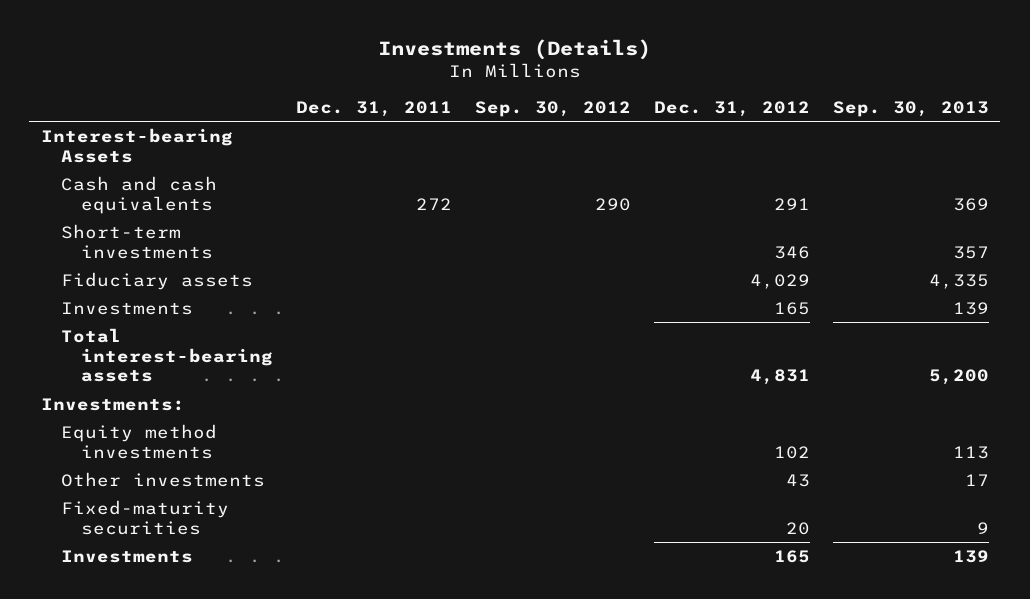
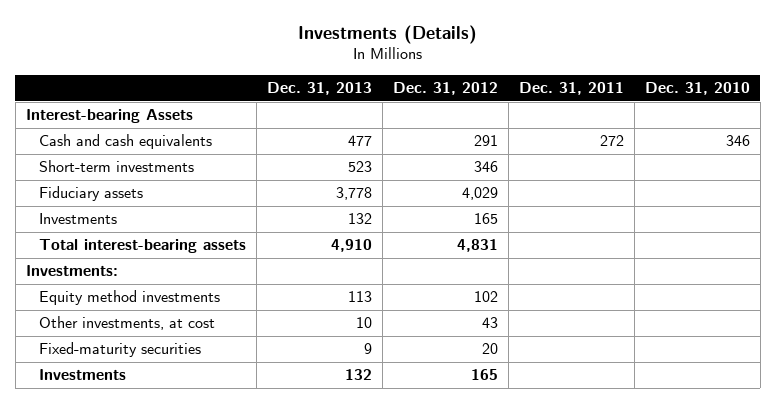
[475,100,632,117] Sep. 30, 2012 -> none
[832,100,989,117] Sep. 30, 2013 -> none
none -> [266,81,372,95] Dec. 31, 2013
none -> [644,81,750,95] Dec. 31, 2010
[61,471,266,487] Other investments -> [38,316,215,331] Other investments, at cost

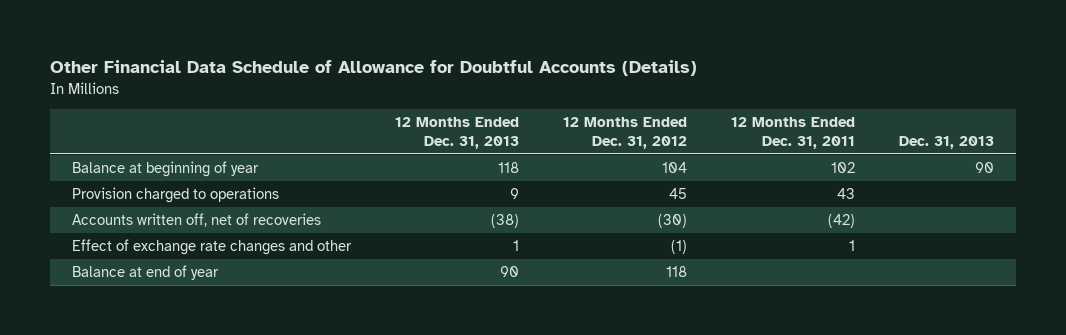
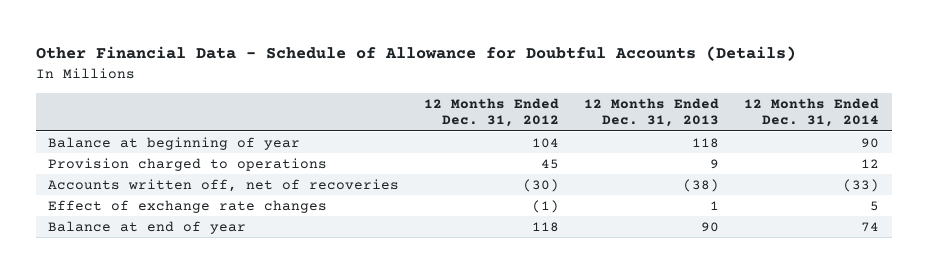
[49,60,697,77] Other Financial Data Schedule of Allowance for Doubtful Accounts (Details) -> [35,46,796,62] Other Financial Data - Schedule of Allowance for Doubtful Accounts (Details)
[730,117,855,149] 12 Months Ended Dec. 31, 2011 -> none
[898,135,994,149] Dec. 31, 2013 -> none
none -> [744,97,880,128] 12 Months Ended Dec. 31, 2014
[71,239,352,256] Effect of exchange rate changes and other -> [48,199,328,213] Effect of exchange rate changes

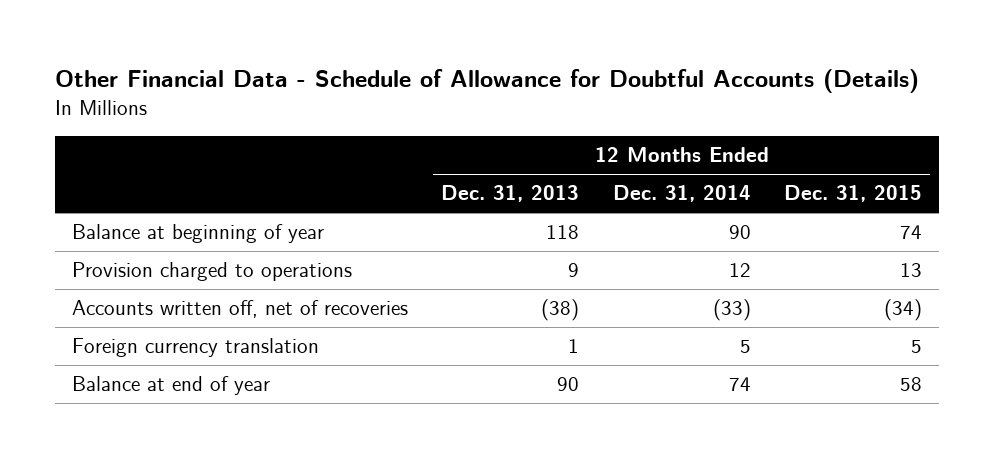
[424,97,560,128] 12 Months Ended Dec. 31, 2012 -> none
none -> [784,185,923,203] Dec. 31, 2015
[48,199,328,213] Effect of exchange rate changes -> [71,338,319,358] Foreign currency translation

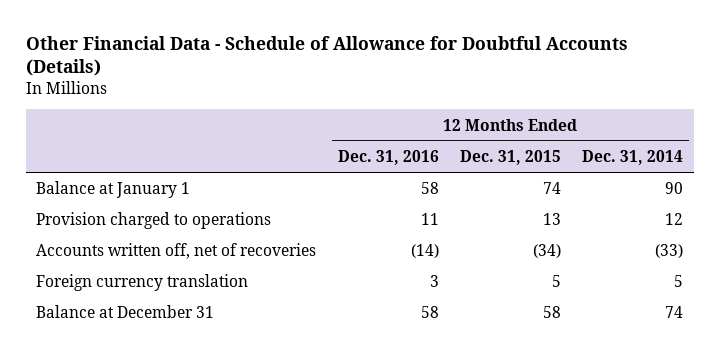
[441,185,580,203] Dec. 31, 2013 -> none
none -> [337,150,439,166] Dec. 31, 2016
[71,224,324,244] Balance at beginning of year -> [36,181,191,199] Balance at January 1
[71,376,270,396] Balance at end of year -> [36,305,215,319] Balance at December 31

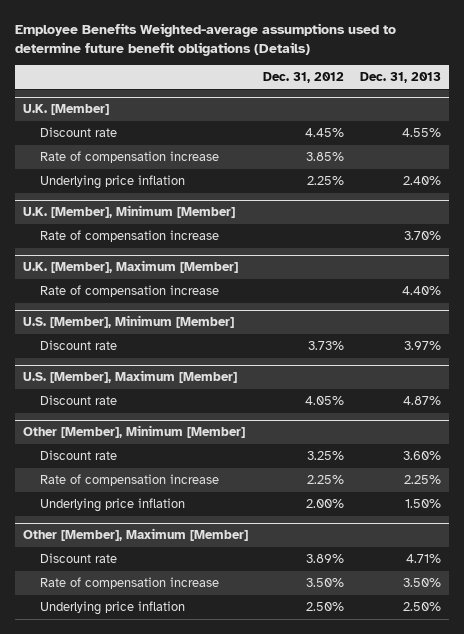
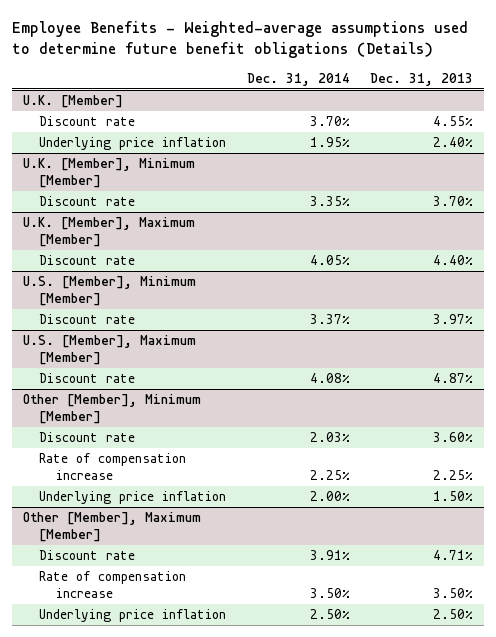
[14,22,396,56] Employee Benefits Weighted-average assumptions used to determine future benefit obligations (Details) -> [12,21,469,59] Employee Benefits - Weighted-average assumptions used to determine future benefit obligations (Details)
[263,72,345,84] Dec. 31, 2012 -> none
none -> [246,72,350,86] Dec. 31, 2014
[39,151,219,164] Rate of compensation increase -> none
[39,230,219,243] Rate of compensation increase -> none
none -> [39,196,136,207] Discount rate
[39,285,219,298] Rate of compensation increase -> none
none -> [39,255,136,266] Discount rate

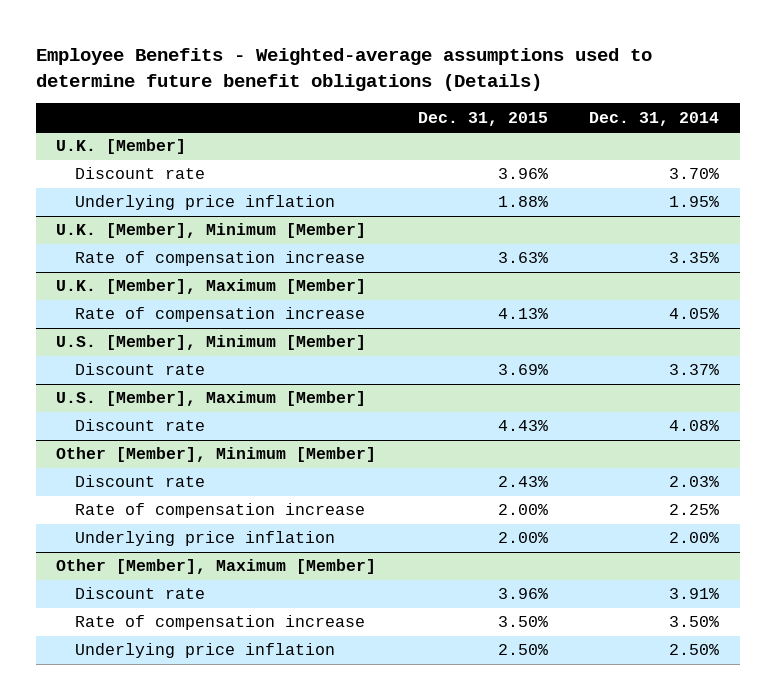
[370,72,474,86] Dec. 31, 2013 -> none
none -> [417,111,548,126] Dec. 31, 2015
[39,196,136,207] Discount rate -> [74,251,365,267] Rate of compensation increase
[39,255,136,266] Discount rate -> none
none -> [74,307,365,323] Rate of compensation increase

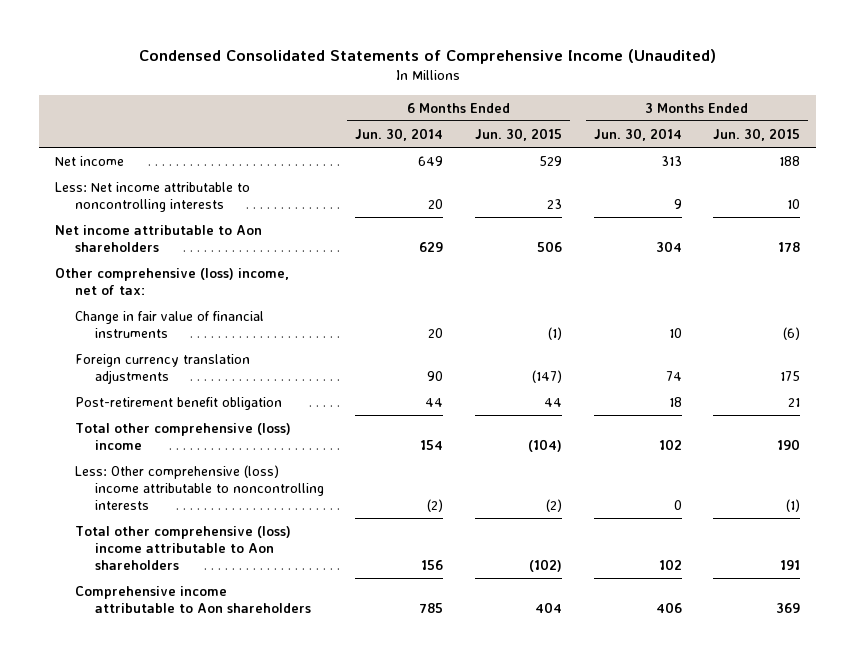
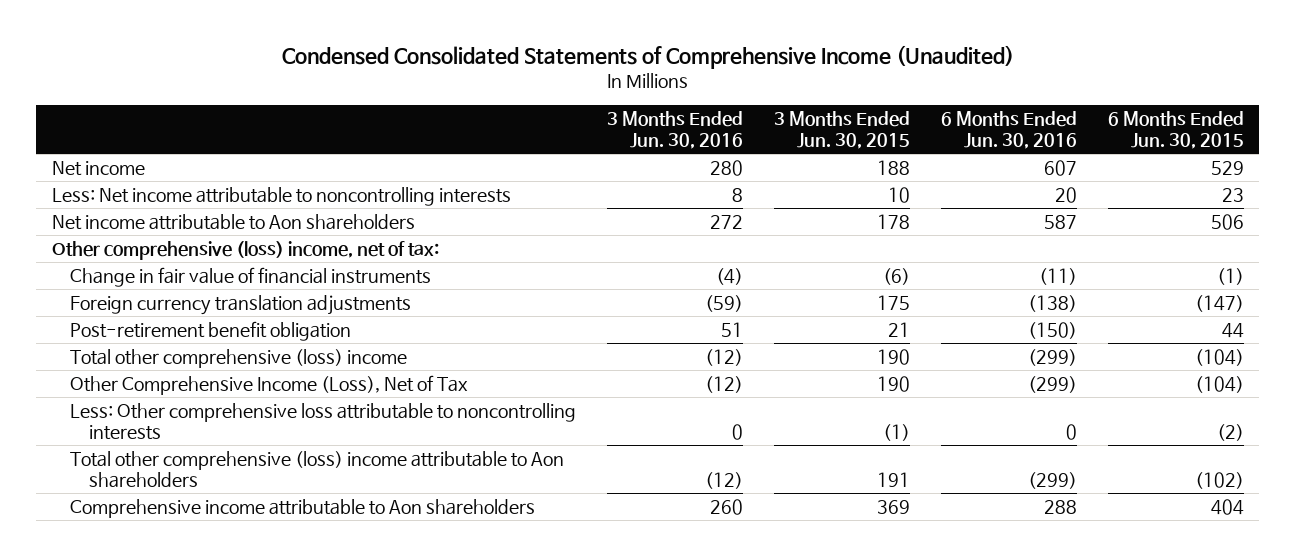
[355,128,444,142] Jun. 30, 2014 -> none
[593,128,682,142] Jun. 30, 2014 -> none
none -> [607,110,744,150] 3 Months Ended Jun. 30, 2016
none -> [940,110,1077,150] 6 Months Ended Jun. 30, 2016
none -> [70,374,469,395] Other Comprehensive Income (Loss), Net of Tax
[74,465,324,510] Less: Other comprehensive (loss) income attributable to noncontrolling interests -> [70,402,577,441] Less: Other comprehensive loss attributable to noncontrolling interests

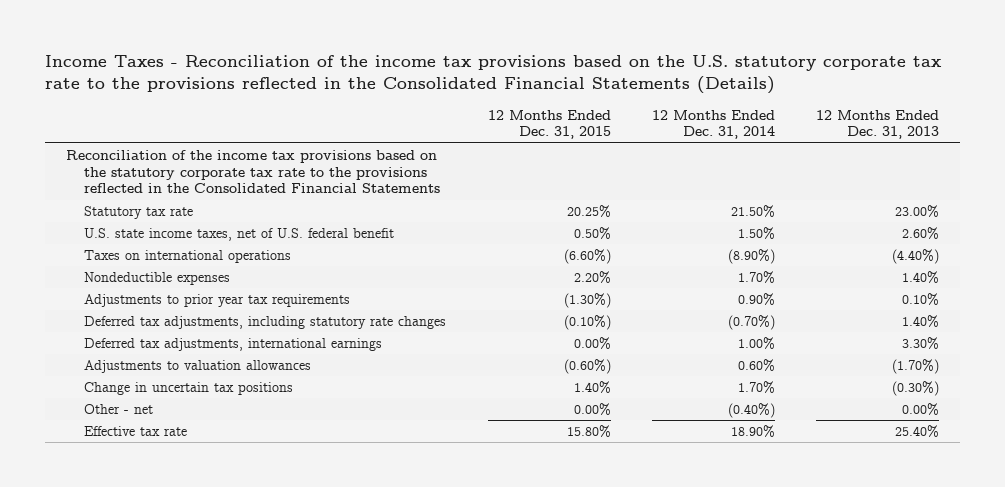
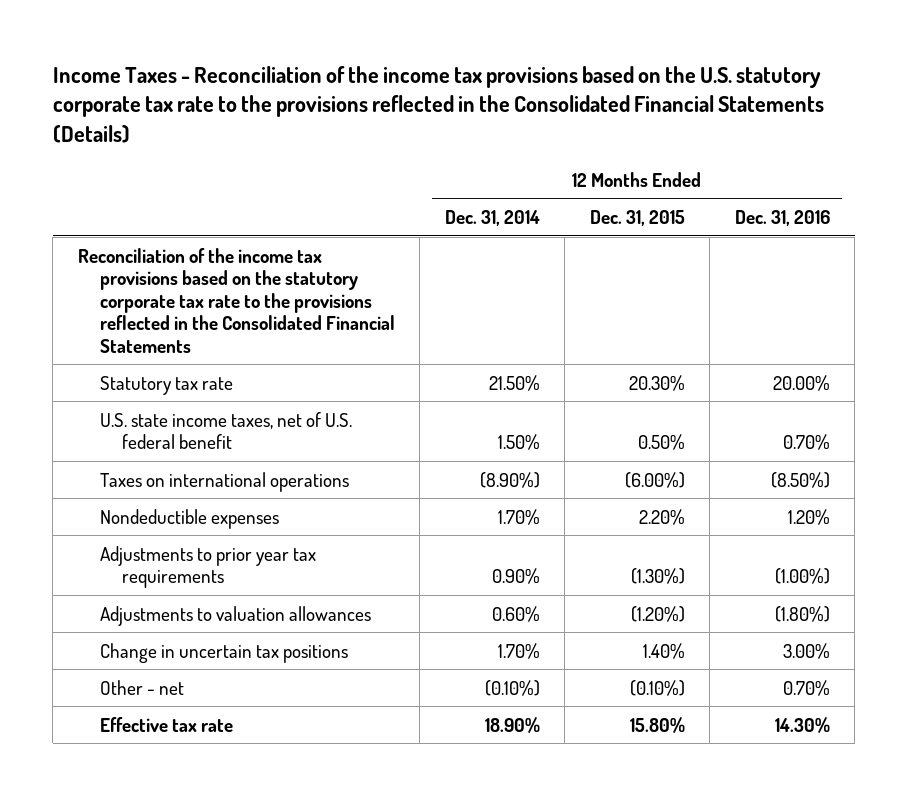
[816,109,940,140] 12 Months Ended Dec. 31, 2013 -> none
none -> [734,209,830,226] Dec. 31, 2016
[566,205,611,219] 20.25% -> [628,374,685,391] 20.30%
[563,249,611,265] (6.60%) -> [624,471,685,488] (6.00%)
[84,316,447,330] Deferred tax adjustments, including statutory rate changes -> none
[84,338,383,352] Deferred tax adjustments, international earnings -> none
[563,359,611,375] (0.60%) -> [630,605,685,622] (1.20%)
[573,403,611,417] 0.00% -> [629,679,685,696] (0.10%)
[728,403,776,419] (0.40%) -> [484,679,540,696] (0.10%)

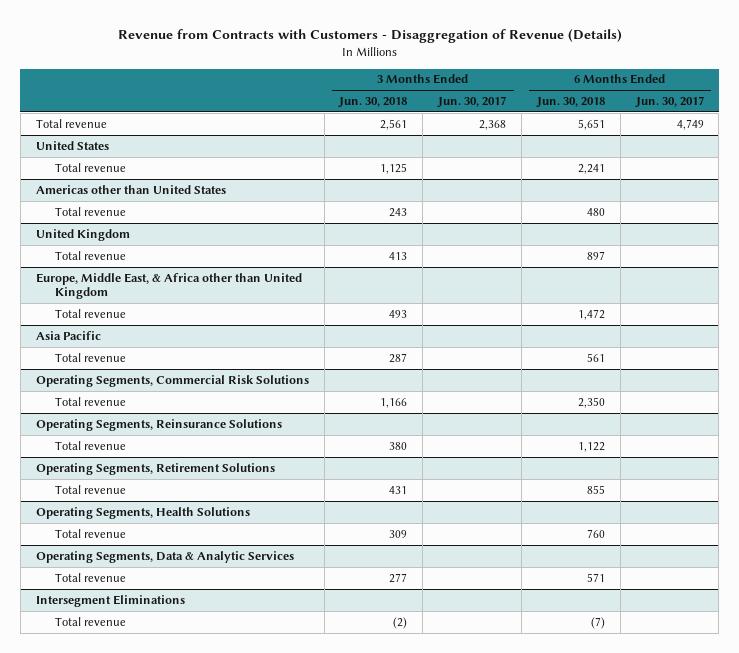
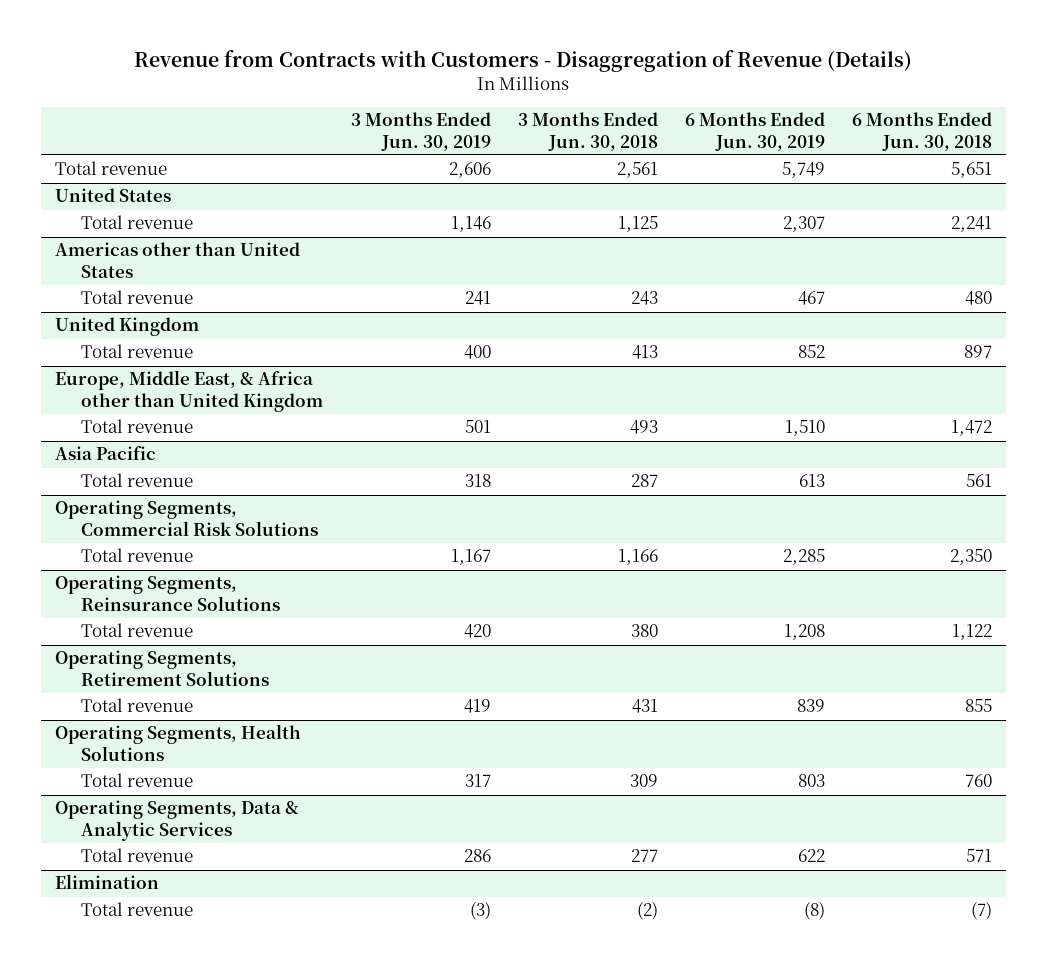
[437,95,507,108] Jun. 30, 2017 -> none
[634,95,704,108] Jun. 30, 2017 -> none
none -> [350,112,491,151] 3 Months Ended Jun. 30, 2019
none -> [684,112,825,151] 6 Months Ended Jun. 30, 2019
[35,594,185,607] Intersegment Eliminations -> [54,874,159,890] Elimination

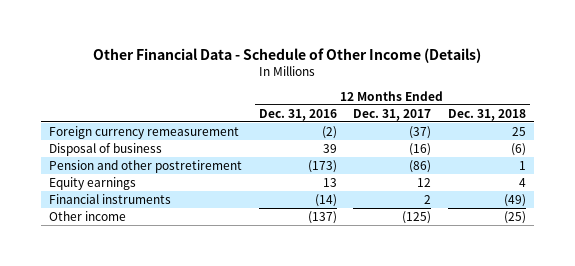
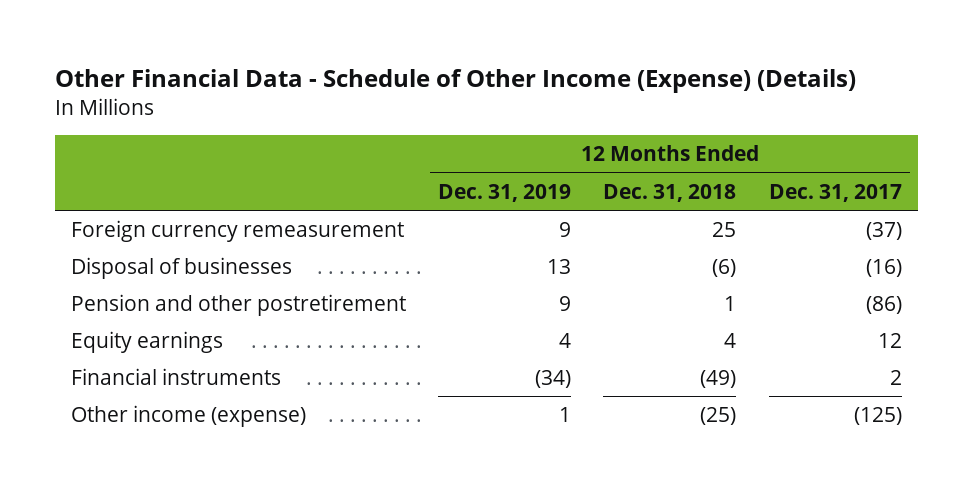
[93,47,482,63] Other Financial Data - Schedule of Other Income (Details) -> [54,68,856,93] Other Financial Data - Schedule of Other Income (Expense) (Details)
[258,108,337,121] Dec. 31, 2016 -> none
none -> [438,183,572,202] Dec. 31, 2019
[49,142,163,156] Disposal of business -> [70,257,292,280] Disposal of businesses
[49,210,127,221] Other income -> [70,405,306,428] Other income (expense)

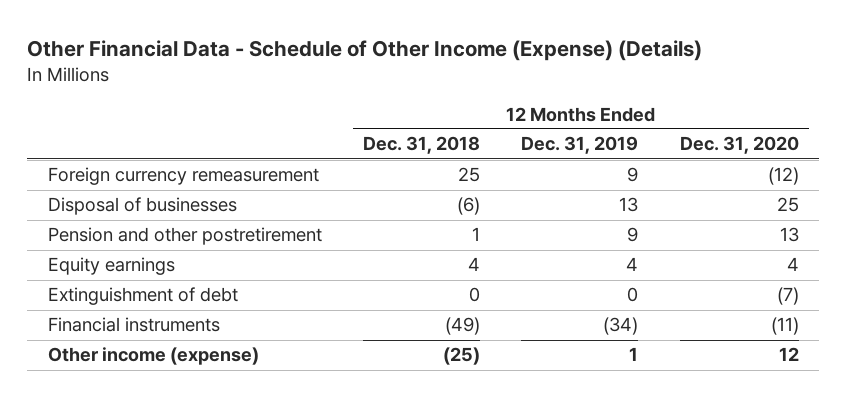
[768,183,902,202] Dec. 31, 2017 -> none
none -> [679,136,799,155] Dec. 31, 2020
none -> [47,287,238,306] Extinguishment of debt

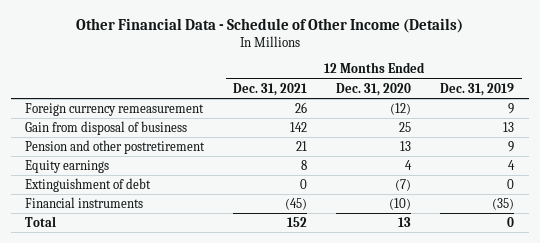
[27,39,703,61] Other Financial Data - Schedule of Other Income (Expense) (Details) -> [75,18,463,34] Other Financial Data - Schedule of Other Income (Details)
[363,136,481,155] Dec. 31, 2018 -> none
none -> [233,82,308,96] Dec. 31, 2021
[47,197,237,216] Disposal of businesses -> [25,120,188,135] Gain from disposal of business
[47,347,259,366] Other income (expense) -> none
[603,317,639,336] (34) -> [492,197,515,210] (35)
[770,317,799,336] (11) -> [389,197,412,210] (10)
none -> [25,215,57,227] Total

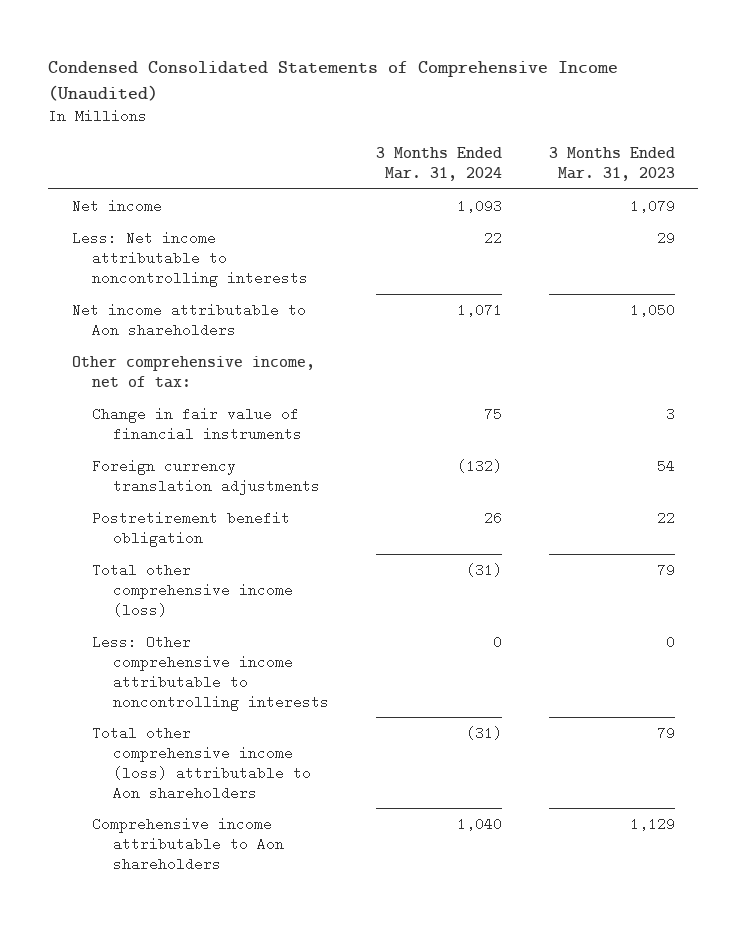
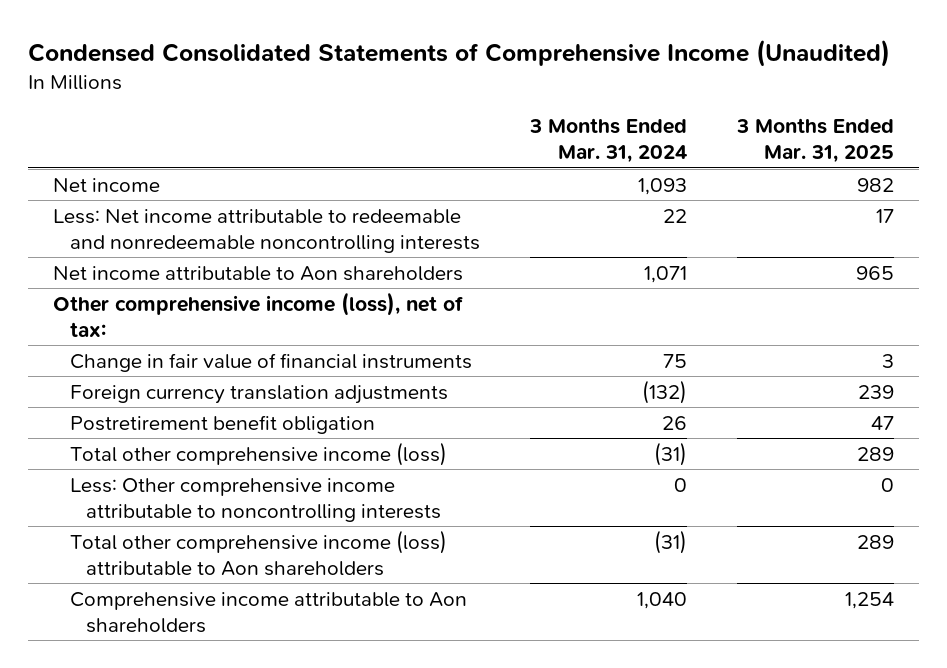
[548,147,675,181] 3 Months Ended Mar. 31, 2023 -> none
none -> [735,118,894,164] 3 Months Ended Mar. 31, 2025
[71,230,309,287] Less: Net income attributable to noncontrolling interests -> [52,208,480,253] Less: Net income attributable to redeemable and nonredeemable noncontrolling interests
[71,355,315,388] Other comprehensive income, net of tax: -> [52,291,464,337] Other comprehensive income (loss), net of tax:

